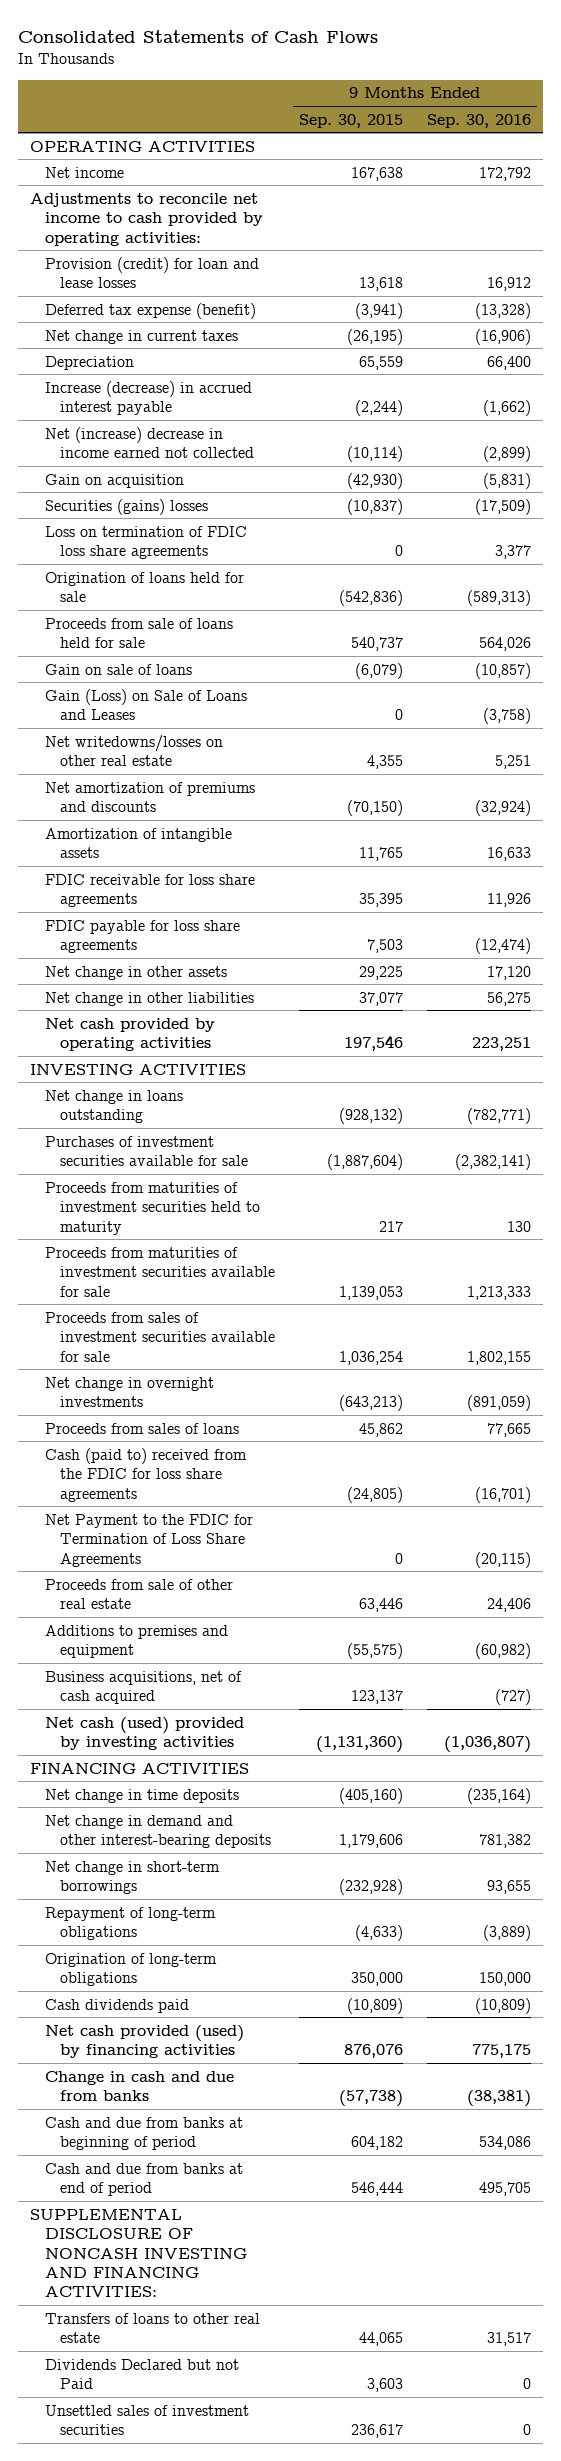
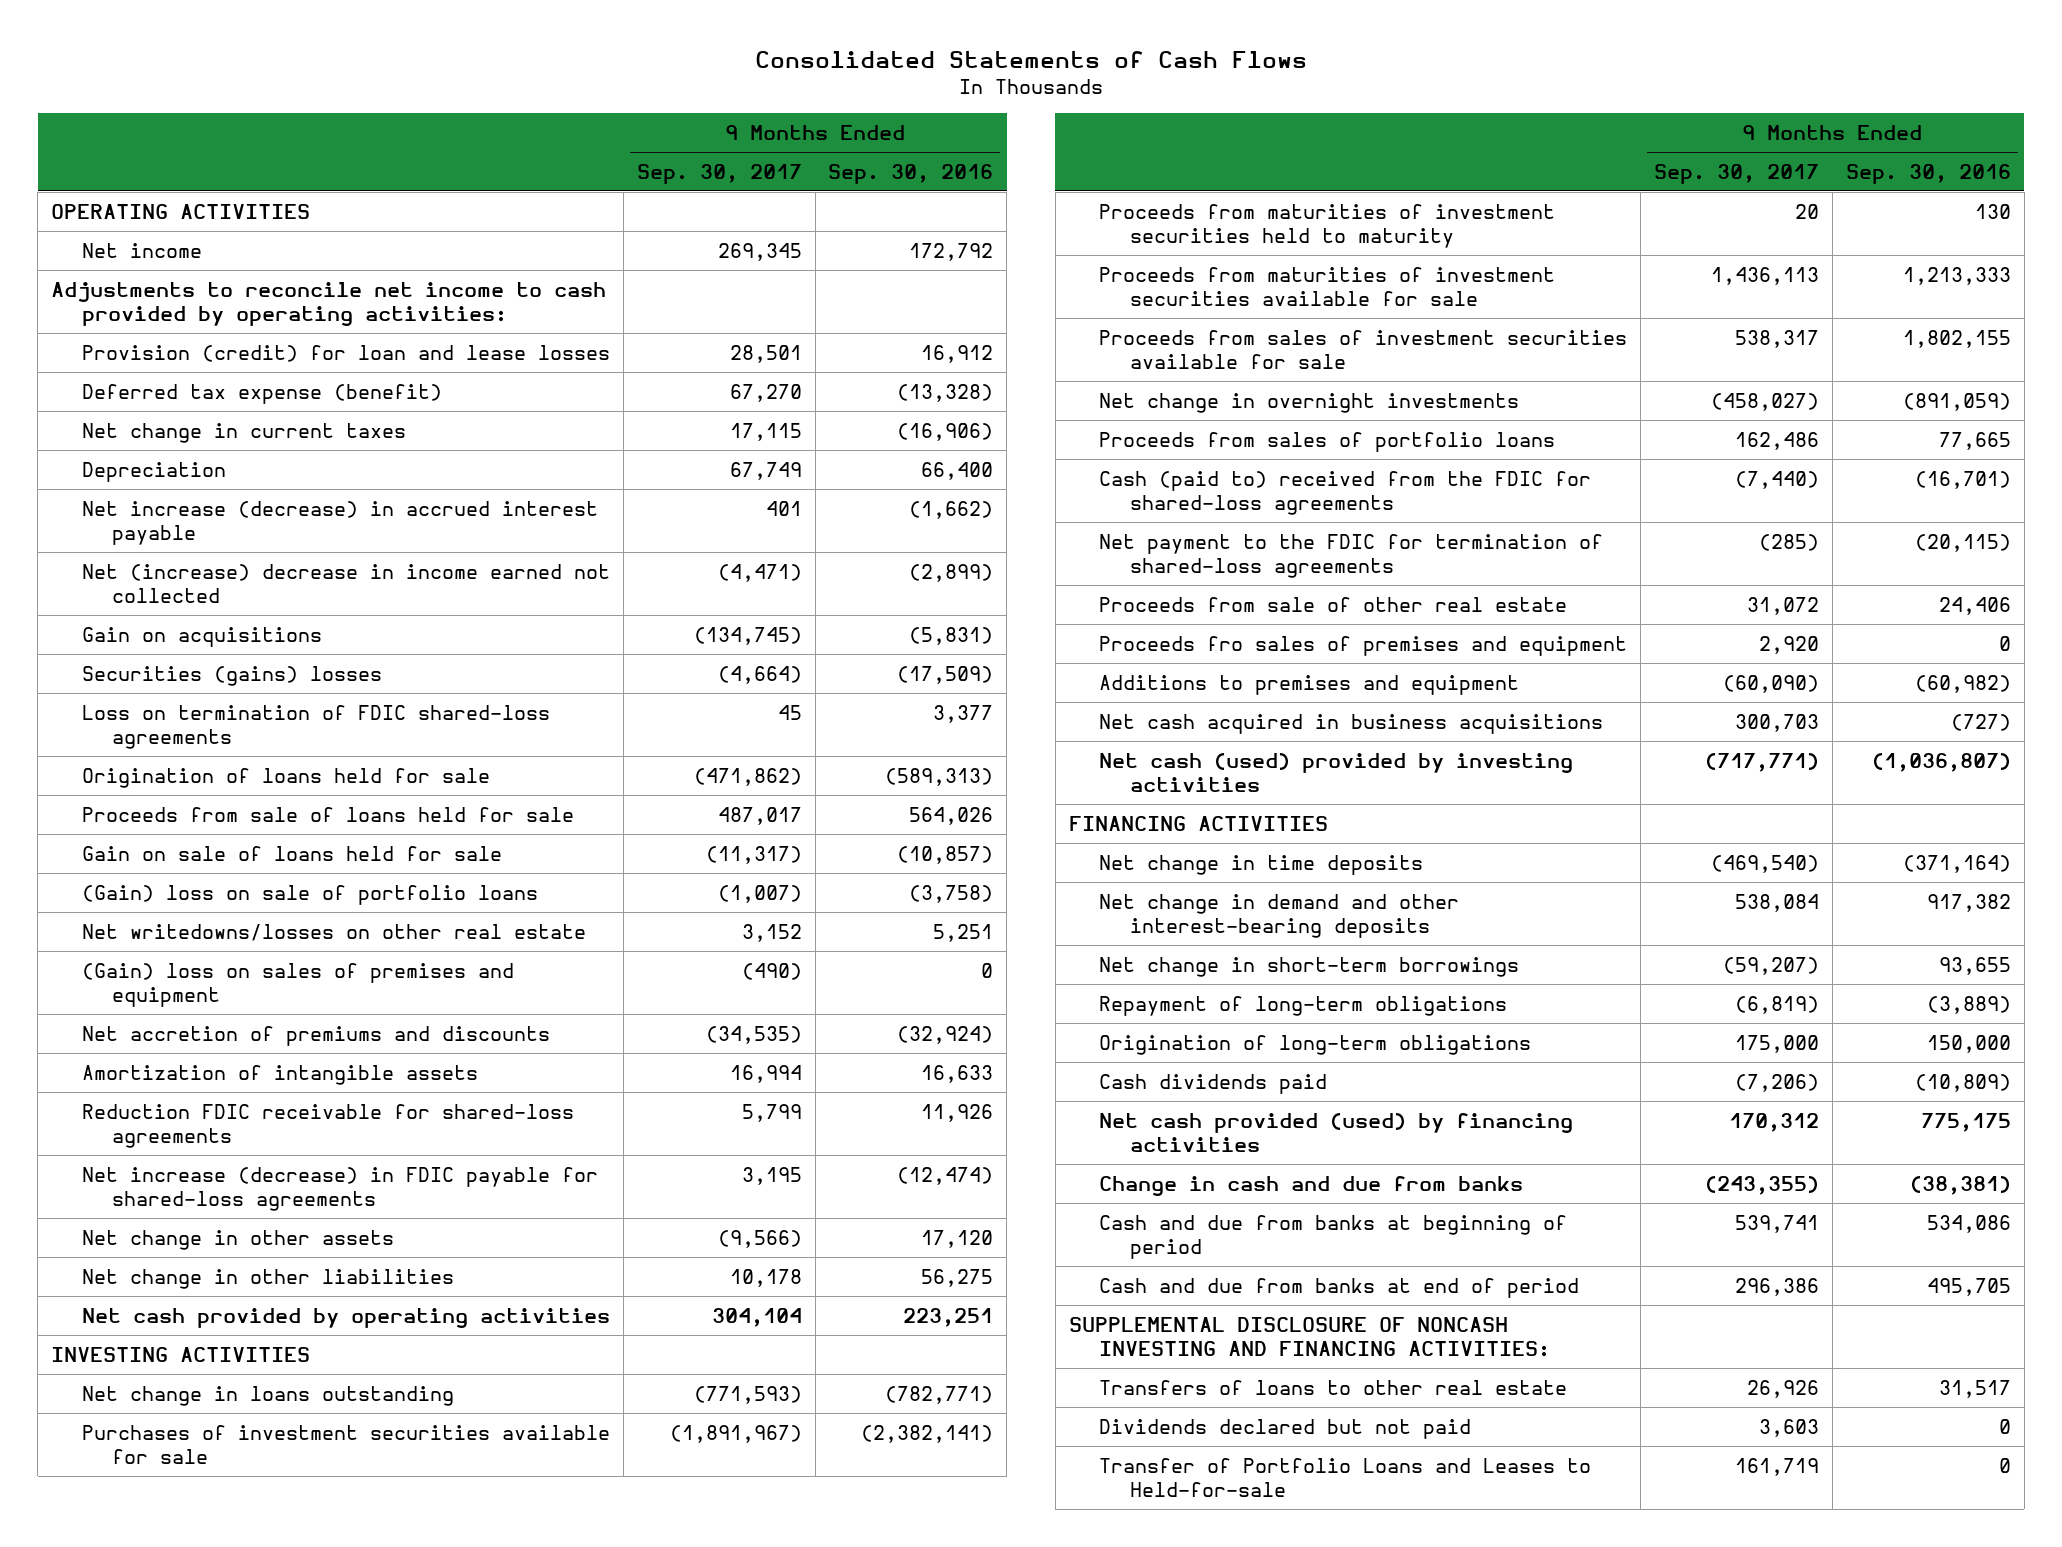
[299,113,404,128] Sep. 30, 2015 -> none
none -> [636,163,802,184] Sep. 30, 2017
[45,380,253,416] Increase (decrease) in accrued interest payable -> [81,500,598,546] Net increase (decrease) in accrued interest payable
[45,473,185,488] Gain on acquisition -> [81,626,322,647] Gain on acquisitions
[45,525,248,560] Loss on termination of FDIC loss share agreements -> [81,704,550,750] Loss on termination of FDIC shared-loss agreements
[45,663,193,675] Gain on sale of loans -> [81,845,502,861] Gain on sale of loans held for sale
[45,688,248,721] Gain (Loss) on Sale of Loans and Leases -> [81,884,538,905] (Gain) loss on sale of portfolio loans
none -> [81,962,514,1008] (Gain) loss on sales of premises and equipment
[45,781,256,813] Net amortization of premiums and discounts -> [81,1025,550,1046] Net accretion of premiums and discounts
[45,873,256,908] FDIC receivable for loss share agreements -> [81,1103,574,1149] Reduction FDIC receivable for shared-loss agreements
[45,919,241,954] FDIC payable for loss share agreements -> [81,1166,598,1212] Net increase (decrease) in FDIC payable for shared-loss agreements
[45,1422,240,1434] Proceeds from sales of loans -> [1099,431,1556,452] Proceeds from sales of portfolio loans
[45,1447,248,1502] Cash (paid to) received from the FDIC for loss share agreements -> [1099,470,1592,516] Cash (paid to) received from the FDIC for shared-loss agreements
[45,1513,254,1567] Net Payment to the FDIC for Termination of Loss Share Agreements -> [1099,533,1604,579] Net payment to the FDIC for termination of shared-loss agreements
none -> [1099,635,1628,656] Proceeds fro sales of premises and equipment
[45,1670,243,1705] Business acquisitions, net of cash acquired -> [1099,713,1604,734] Net cash acquired in business acquisitions
[467,1787,532,1804] (235,164) -> [1902,854,2011,873] (371,164)
[479,1834,532,1849] 781,382 -> [1926,893,2011,912] 917,382
[45,2404,250,2436] Unsettled sales of investment securities -> none
[45,2358,240,2390] Dividends Declared but not Paid -> [1099,1418,1472,1439] Dividends declared but not paid
none -> [1099,1457,1592,1498] Transfer of Portfolio Loans and Leases to Held-for-sale

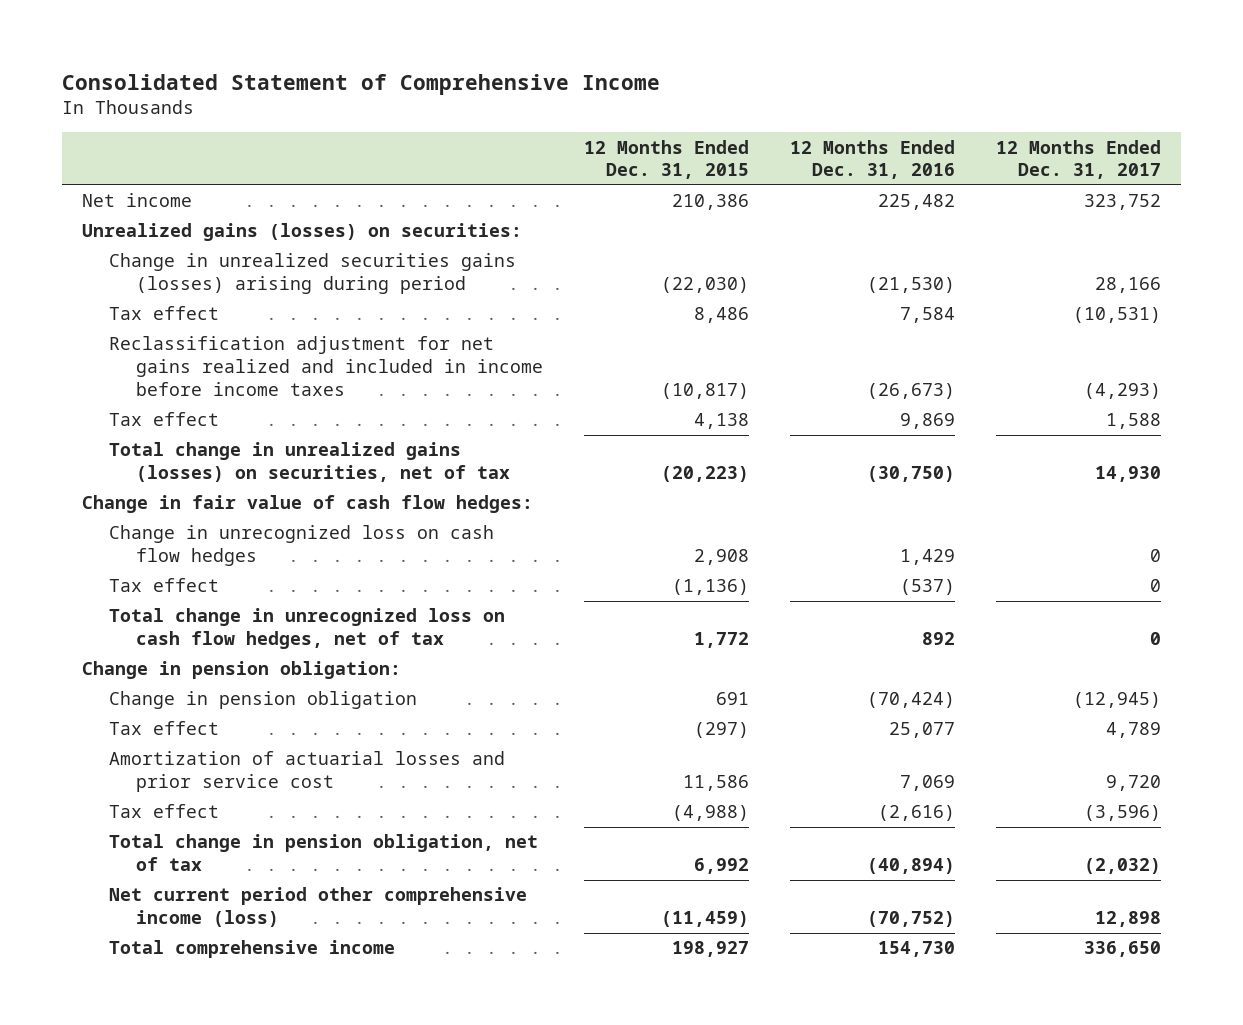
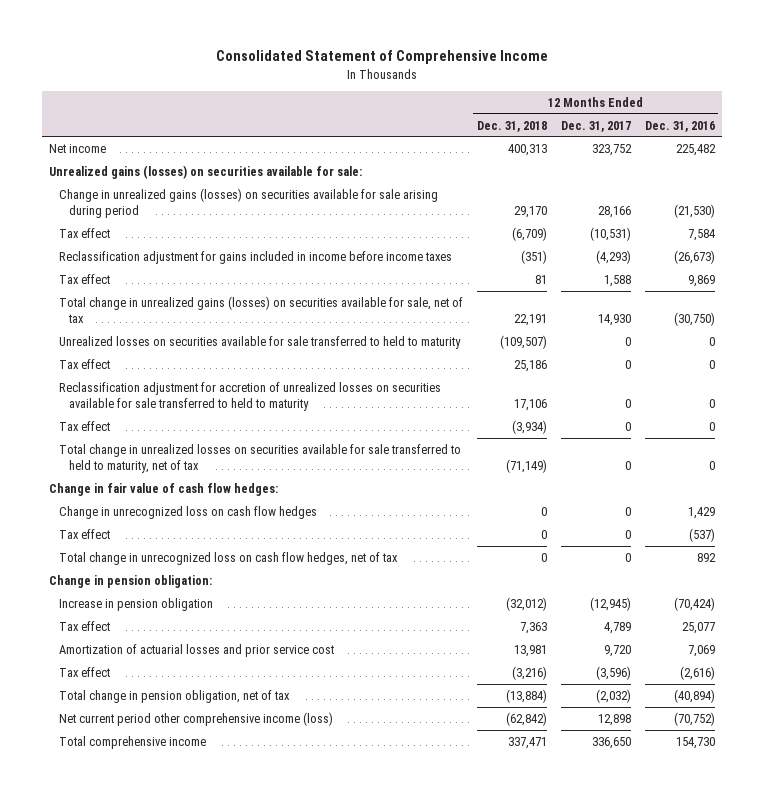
[583,139,749,180] 12 Months Ended Dec. 31, 2015 -> none
none -> [476,120,547,132] Dec. 31, 2018
[82,223,523,242] Unrealized gains (losses) on securities: -> [48,164,362,179] Unrealized gains (losses) on securities available for sale:
[108,253,516,295] Change in unrealized securities gains (losses) arising during period -> [58,187,438,218] Change in unrealized gains (losses) on securities available for sale arising during period
[108,336,543,397] Reclassification adjustment for net gains realized and included in income before income taxes -> [58,250,452,264] Reclassification adjustment for gains included in income before income taxes
[108,442,510,483] Total change in unrealized gains (losses) on securities, net of tax -> [58,295,463,323] Total change in unrealized gains (losses) on securities available for sale, net of tax
none -> [58,335,461,349] Unrealized losses on securities available for sale transferred to held to maturity
none -> [58,358,110,369] Tax effect
none -> [58,381,441,411] Reclassification adjustment for accretion of unrealized losses on securities available for sale transferred to held to maturity
none -> [58,420,110,431] Tax effect
none -> [58,443,461,473] Total change in unrealized losses on securities available for sale transferred to held to maturity, net of tax
[108,691,417,710] Change in pension obligation -> [58,597,213,611] Increase in pension obligation

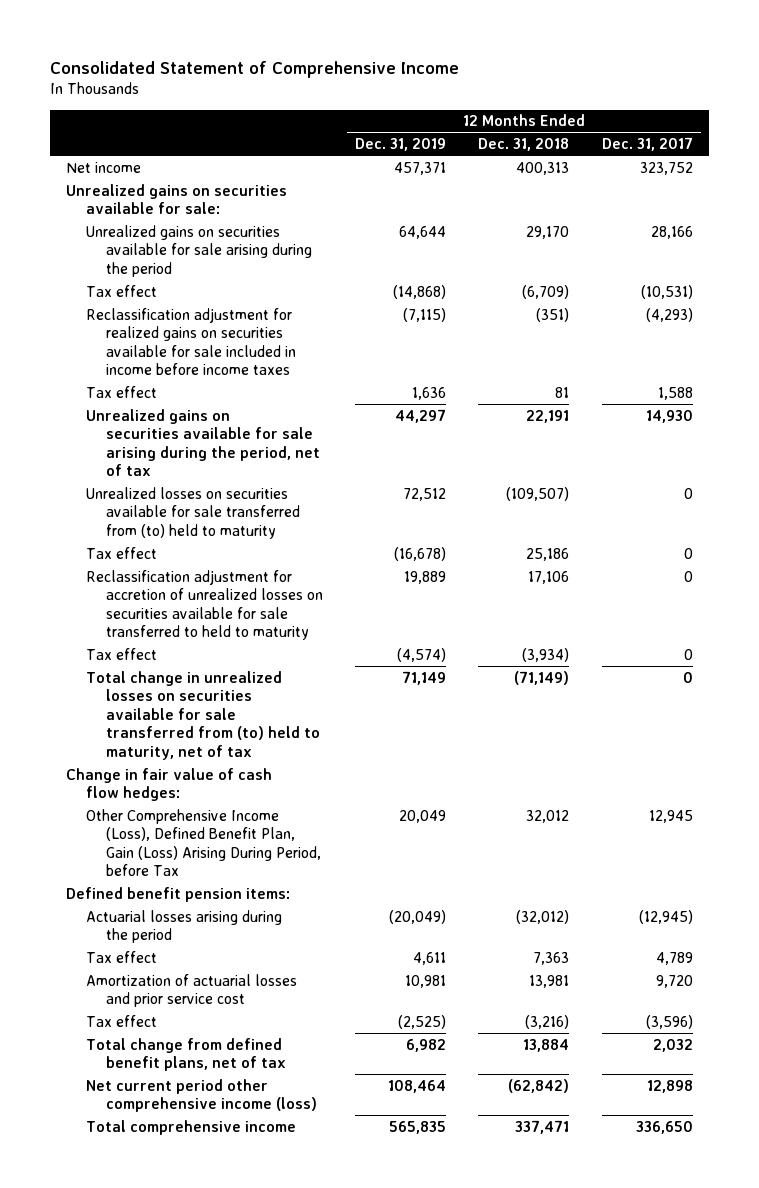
[644,120,715,132] Dec. 31, 2016 -> none
none -> [355,138,447,152] Dec. 31, 2019
[48,164,362,179] Unrealized gains (losses) on securities available for sale: -> [66,183,288,215] Unrealized gains on securities available for sale:
[58,187,438,218] Change in unrealized gains (losses) on securities available for sale arising during period -> [86,224,312,277] Unrealized gains on securities available for sale arising during the period
[58,250,452,264] Reclassification adjustment for gains included in income before income taxes -> [86,307,296,376] Reclassification adjustment for realized gains on securities available for sale included in income before income taxes
[58,295,463,323] Total change in unrealized gains (losses) on securities available for sale, net of tax -> [86,408,320,477] Unrealized gains on securities available for sale arising during the period, net of tax
[58,335,461,349] Unrealized losses on securities available for sale transferred to held to maturity -> [86,486,300,539] Unrealized losses on securities available for sale transferred from (to) held to maturity
[58,443,461,473] Total change in unrealized losses on securities available for sale transferred to held to maturity, net of tax -> [86,670,320,760] Total change in unrealized losses on securities available for sale transferred from (to) held to maturity, net of tax
[58,505,317,519] Change in unrecognized loss on cash flow hedges -> none
[58,528,110,539] Tax effect -> none
[58,551,398,565] Total change in unrecognized loss on cash flow hedges, net of tax -> none
none -> [86,808,321,877] Other Comprehensive Income (Loss), Defined Benefit Plan, Gain (Loss) Arising During Period, before Tax
[48,574,212,588] Change in pension obligation: -> [66,886,291,902] Defined benefit pension items:
[58,597,213,611] Increase in pension obligation -> [86,909,283,944] Actuarial losses arising during the period
[58,689,290,703] Total change in pension obligation, net of tax -> none
none -> [86,1037,286,1072] Total change from defined benefit plans, net of tax

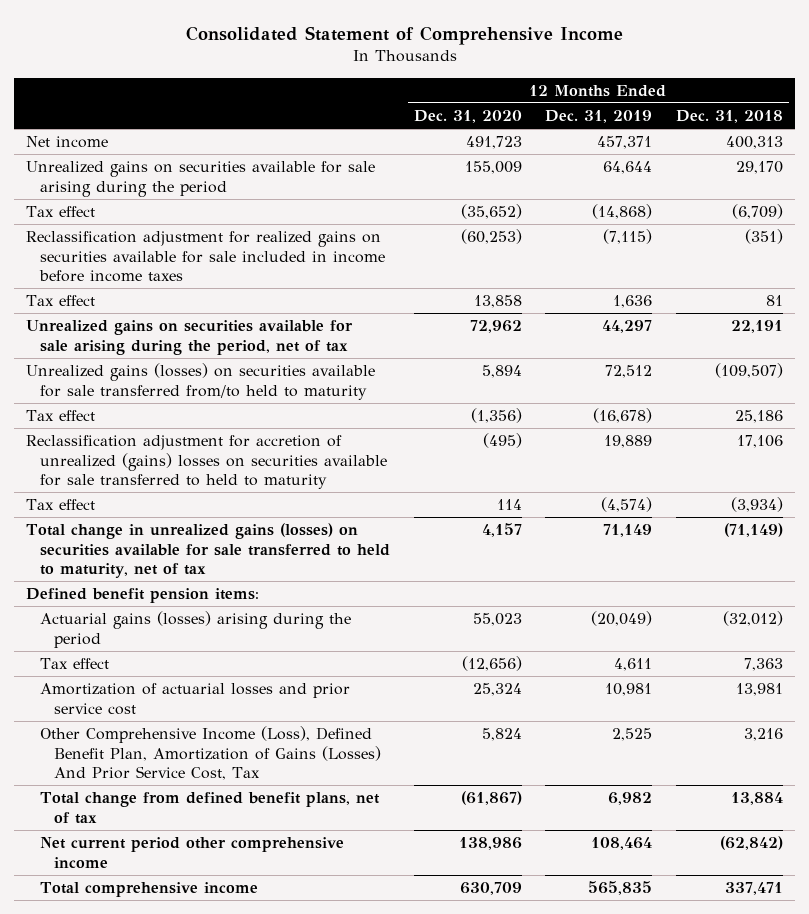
[601,137,693,152] Dec. 31, 2017 -> none
none -> [413,110,522,124] Dec. 31, 2020
[66,183,288,215] Unrealized gains on securities available for sale: -> none
[86,486,300,539] Unrealized losses on securities available for sale transferred from (to) held to maturity -> [26,363,376,400] Unrealized gains (losses) on securities available for sale transferred from/to held to maturity
[86,569,323,641] Reclassification adjustment for accretion of unrealized losses on securities available for sale transferred to held to maturity -> [26,435,388,489] Reclassification adjustment for accretion of unrealized (gains) losses on securities available for sale transferred to held to maturity
[66,767,273,802] Change in fair value of cash flow hedges: -> none
[86,808,321,877] Other Comprehensive Income (Loss), Defined Benefit Plan, Gain (Loss) Arising During Period, before Tax -> none
[86,670,320,760] Total change in unrealized losses on securities available for sale transferred from (to) held to maturity, net of tax -> [26,523,391,578] Total change in unrealized gains (losses) on securities available for sale transferred to held to maturity, net of tax
[86,909,283,944] Actuarial losses arising during the period -> [40,611,352,648] Actuarial gains (losses) arising during the period
[86,1014,158,1027] Tax effect -> none
none -> [40,726,381,780] Other Comprehensive Income (Loss), Defined Benefit Plan, Amortization of Gains (Losses) And Prior Service Cost, Tax
[86,1078,317,1113] Net current period other comprehensive income (loss) -> [40,837,345,868] Net current period other comprehensive income

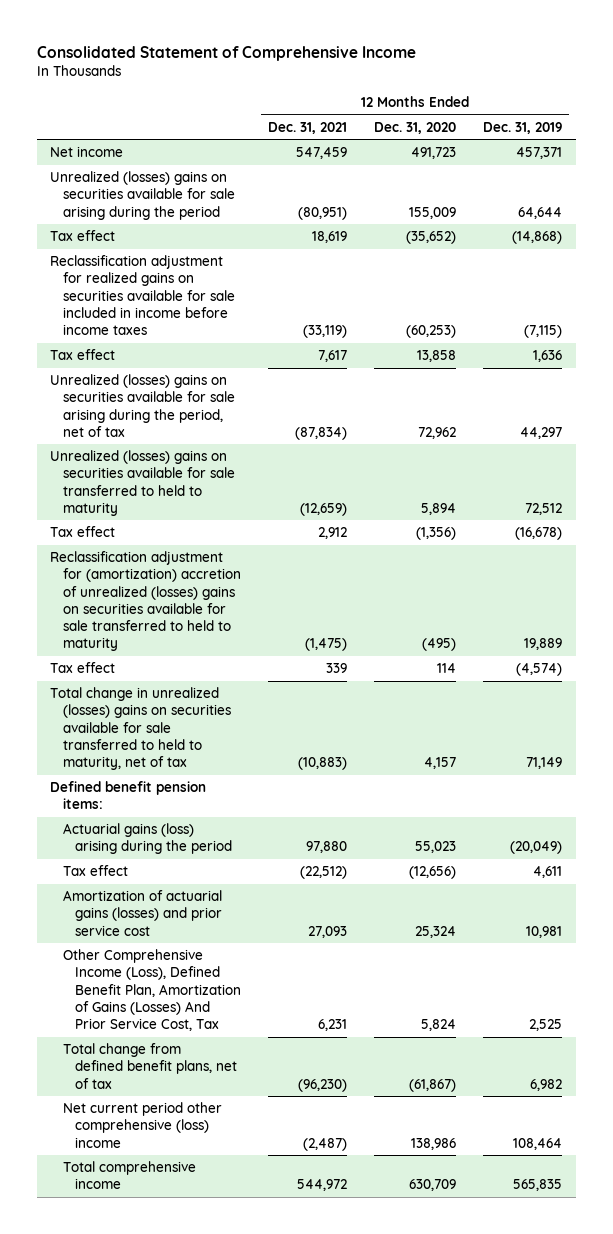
[675,110,783,124] Dec. 31, 2018 -> none
none -> [268,121,348,134] Dec. 31, 2021
[26,161,376,197] Unrealized gains on securities available for sale arising during the period -> [50,171,235,220] Unrealized (losses) gains on securities available for sale arising during the period
[26,320,354,355] Unrealized gains on securities available for sale arising during the period, net of tax -> [50,374,235,437] Unrealized (losses) gains on securities available for sale arising during the period, net of tax
[26,363,376,400] Unrealized gains (losses) on securities available for sale transferred from/to held to maturity -> [50,450,235,516] Unrealized (losses) gains on securities available for sale transferred to held to maturity
[26,435,388,489] Reclassification adjustment for accretion of unrealized (gains) losses on securities available for sale transferred to held to maturity -> [50,551,241,652] Reclassification adjustment for (amortization) accretion of unrealized (losses) gains on securities available for sale transferred to held to maturity
[26,523,391,578] Total change in unrealized gains (losses) on securities available for sale transferred to held to maturity, net of tax -> [50,687,231,770] Total change in unrealized (losses) gains on securities available for sale transferred to held to maturity, net of tax
[40,611,352,648] Actuarial gains (losses) arising during the period -> [62,823,233,855] Actuarial gains (loss) arising during the period
[40,683,351,715] Amortization of actuarial losses and prior service cost -> [62,890,223,936] Amortization of actuarial gains (losses) and prior service cost
[40,837,345,868] Net current period other comprehensive income -> [62,1102,222,1148] Net current period other comprehensive (loss) income

